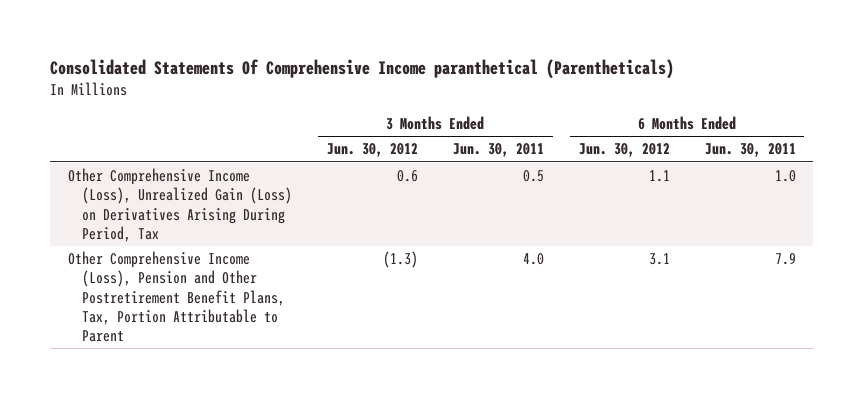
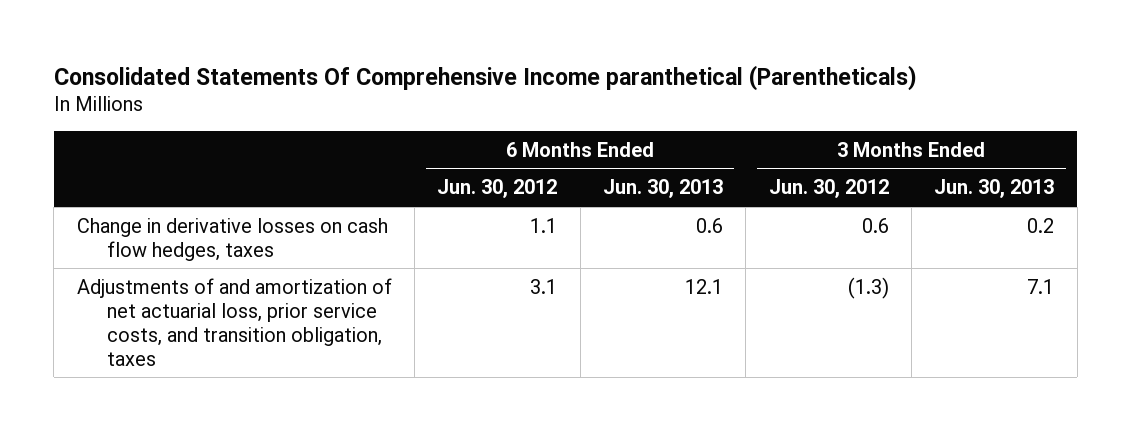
[452,143,544,158] Jun. 30, 2011 -> none
[704,143,796,158] Jun. 30, 2011 -> none
none -> [602,179,723,199] Jun. 30, 2013
none -> [934,179,1055,199] Jun. 30, 2013
[67,168,292,242] Other Comprehensive Income (Loss), Unrealized Gain (Loss) on Derivatives Arising During Period, Tax -> [76,217,388,261] Change in derivative losses on cash flow hedges, taxes
[67,251,285,343] Other Comprehensive Income (Loss), Pension and Other Postretirement Benefit Plans, Tax, Portion Attributable to Parent -> [76,277,392,366] Adjustments of and amortization of net actuarial loss, prior service costs, and transition obligation, taxes

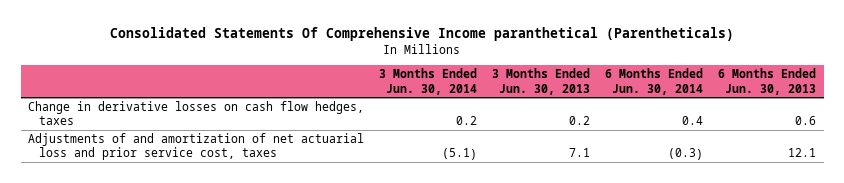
[437,179,558,199] Jun. 30, 2012 -> none
[768,179,889,199] Jun. 30, 2012 -> none
none -> [379,68,478,95] 3 Months Ended Jun. 30, 2014
none -> [605,68,704,95] 6 Months Ended Jun. 30, 2014
[76,277,392,366] Adjustments of and amortization of net actuarial loss, prior service costs, and transition obligation, taxes -> [28,132,365,161] Adjustments of and amortization of net actuarial loss and prior service cost, taxes

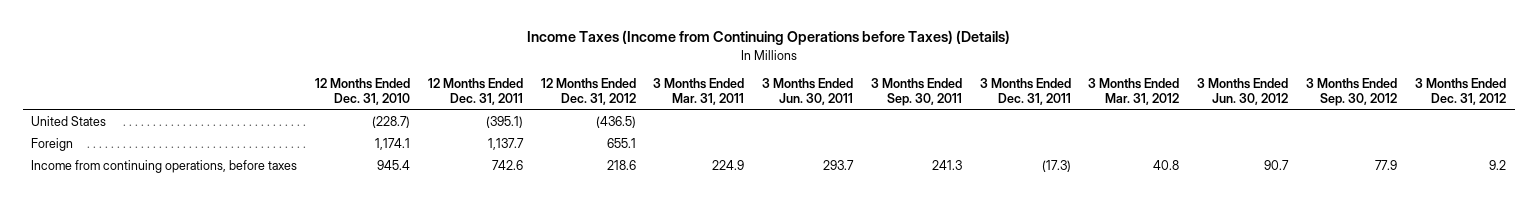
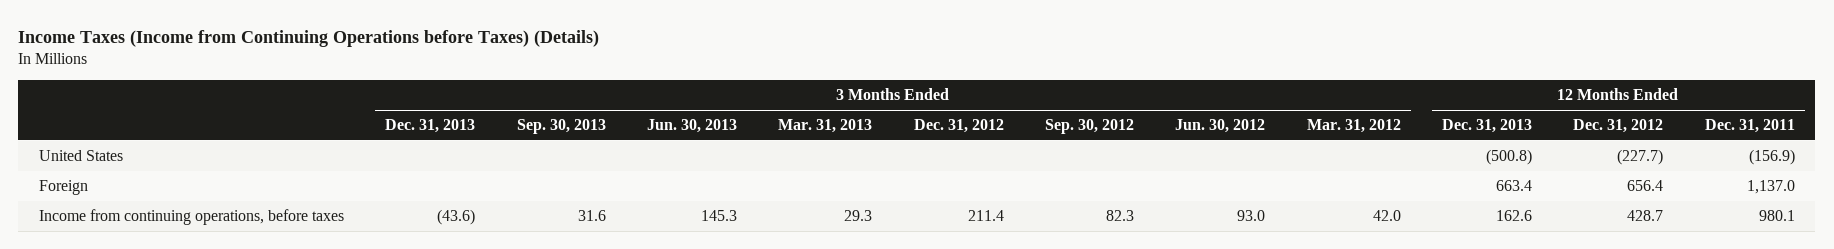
[315,77,411,105] 12 Months Ended Dec. 31, 2010 -> none
[653,77,745,105] 3 Months Ended Mar. 31, 2011 -> none
[762,77,854,105] 3 Months Ended Jun. 30, 2011 -> none
[870,77,962,106] 3 Months Ended Sep. 30, 2011 -> none
[979,77,1071,105] 3 Months Ended Dec. 31, 2011 -> none
none -> [385,119,476,134] Dec. 31, 2013
none -> [516,119,606,135] Sep. 30, 2013
none -> [646,119,737,134] Jun. 30, 2013
none -> [778,119,873,134] Mar. 31, 2013
none -> [1441,119,1532,134] Dec. 31, 2013
[485,115,523,128] (395.1) -> [1748,149,1795,166] (156.9)
[595,115,636,128] (436.5) -> [1617,149,1664,166] (227.7)
[487,137,524,150] 1,137.7 -> [1746,180,1795,195] 1,137.0
[606,137,636,148] 655.1 -> [1627,180,1664,192] 656.4
[491,159,523,170] 742.6 -> [1758,210,1795,222] 980.1
[606,159,636,170] 218.6 -> [1627,210,1664,222] 428.7
[1153,159,1180,170] 40.8 -> [1372,210,1401,222] 42.0
[1264,159,1290,170] 90.7 -> [1237,210,1266,222] 93.0
[1374,159,1397,170] 77.9 -> [1105,210,1134,222] 82.3
[1488,159,1506,170] 9.2 -> [967,210,1004,222] 211.4

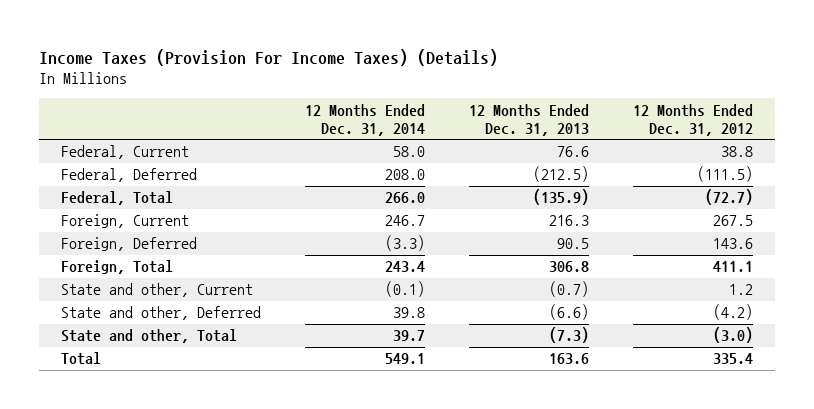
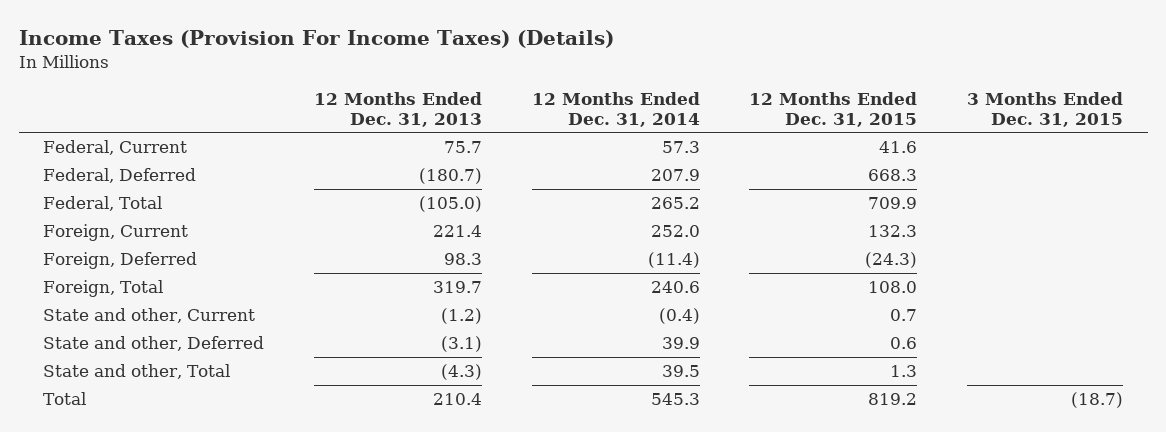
[633,103,754,136] 12 Months Ended Dec. 31, 2012 -> none
none -> [749,92,918,127] 12 Months Ended Dec. 31, 2015
none -> [966,92,1123,127] 3 Months Ended Dec. 31, 2015
[393,146,426,158] 58.0 -> [661,140,700,153] 57.3
[557,146,590,158] 76.6 -> [443,140,482,153] 75.7
[385,169,426,181] 208.0 -> [650,168,700,181] 207.9
[533,166,590,183] (212.5) -> [418,167,482,184] (180.7)
[385,192,426,204] 266.0 -> [650,196,700,209] 265.2
[533,189,590,206] (135.9) -> [418,195,482,212] (105.0)
[385,215,426,227] 246.7 -> [650,224,700,237] 252.0
[549,215,590,227] 216.3 -> [432,224,482,237] 221.4
[385,235,426,252] (3.3) -> [647,251,700,268] (11.4)
[557,238,590,250] 90.5 -> [443,252,482,265] 98.3
[385,261,426,273] 243.4 -> [650,280,700,293] 240.6
[549,261,590,273] 306.8 -> [432,280,482,293] 319.7
[385,281,426,298] (0.1) -> [658,307,700,324] (0.4)
[549,281,590,298] (0.7) -> [440,307,482,324] (1.2)
[393,307,426,319] 39.8 -> [661,336,700,349] 39.9
[549,304,590,321] (6.6) -> [440,335,482,352] (3.1)
[393,330,426,342] 39.7 -> [661,364,700,377] 39.5
[549,327,590,344] (7.3) -> [440,363,482,380] (4.3)
[385,353,426,365] 549.1 -> [650,392,700,405] 545.3
[549,353,590,365] 163.6 -> [432,392,482,405] 210.4

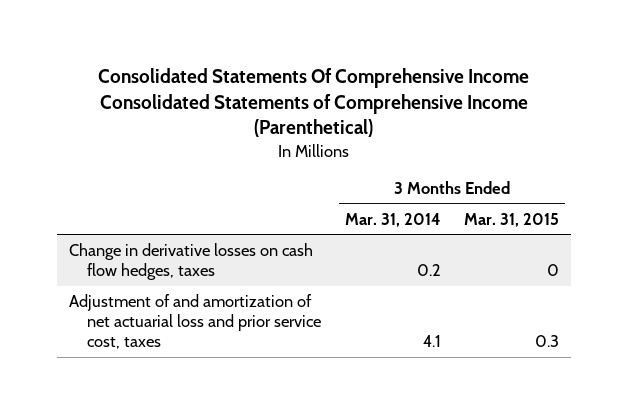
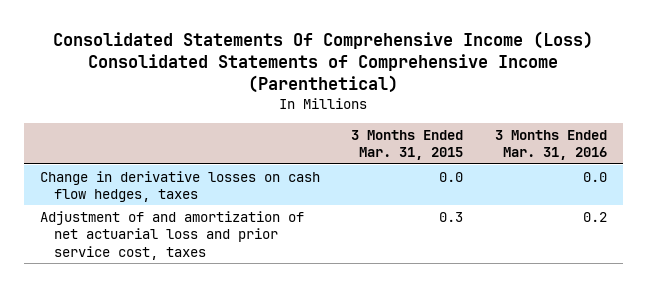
[98,67,530,138] Consolidated Statements Of Comprehensive Income Consolidated Statements of Comprehensive Income (Parenthetical) -> [53,31,594,94] Consolidated Statements Of Comprehensive Income (Loss) Consolidated Statements of Comprehensive Income (Parenthetical)
[344,212,441,227] Mar. 31, 2014 -> none
none -> [494,130,607,161] 3 Months Ended Mar. 31, 2016
[547,264,560,277] 0 -> [439,171,464,182] 0.0

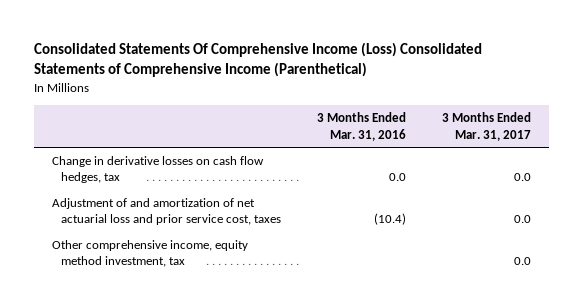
[351,130,464,161] 3 Months Ended Mar. 31, 2015 -> none
none -> [442,112,532,141] 3 Months Ended Mar. 31, 2017
[39,170,320,203] Change in derivative losses on cash flow hedges, taxes -> [51,156,264,184] Change in derivative losses on cash flow hedges, tax
[582,211,607,222] 0.2 -> [374,213,407,226] (10.4)
none -> [51,240,248,268] Other comprehensive income, equity method investment, tax

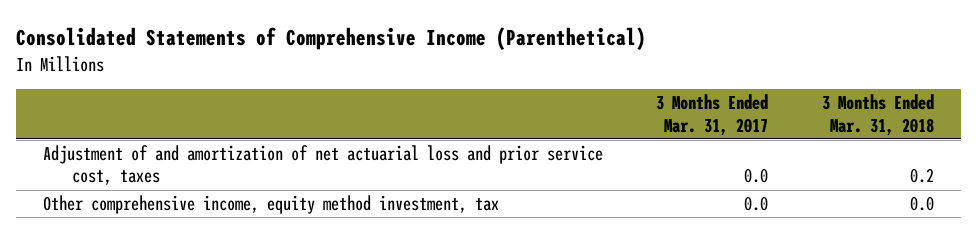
[33,42,482,78] Consolidated Statements Of Comprehensive Income (Loss) Consolidated Statements of Comprehensive Income (Parenthetical) -> [16,27,647,51] Consolidated Statements of Comprehensive Income (Parenthetical)
[317,112,407,141] 3 Months Ended Mar. 31, 2016 -> none
none -> [821,94,934,136] 3 Months Ended Mar. 31, 2018
[51,156,264,184] Change in derivative losses on cash flow hedges, tax -> none

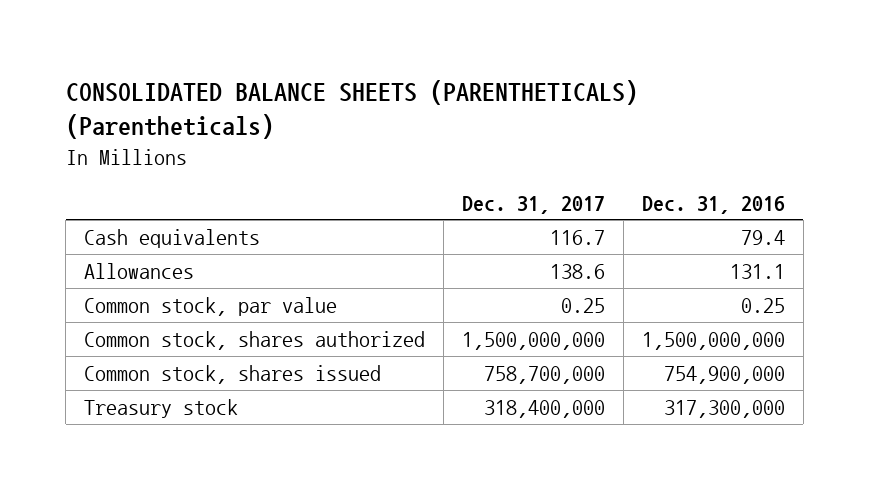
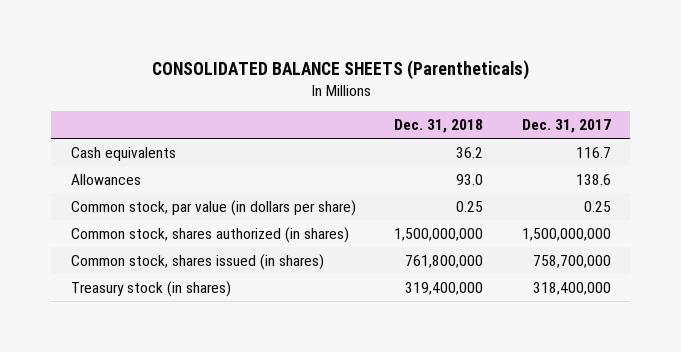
[65,79,638,139] CONSOLIDATED BALANCE SHEETS (PARENTHETICALS) (Parentheticals) -> [151,60,529,81] CONSOLIDATED BALANCE SHEETS (Parentheticals)
[641,195,785,214] Dec. 31, 2016 -> none
none -> [394,119,484,134] Dec. 31, 2018
[83,296,337,316] Common stock, par value -> [70,199,356,216] Common stock, par value (in dollars per share)
[83,330,425,350] Common stock, shares authorized -> [70,226,349,243] Common stock, shares authorized (in shares)
[83,364,381,384] Common stock, shares issued -> [70,253,324,270] Common stock, shares issued (in shares)
[83,398,238,418] Treasury stock -> [70,280,231,297] Treasury stock (in shares)

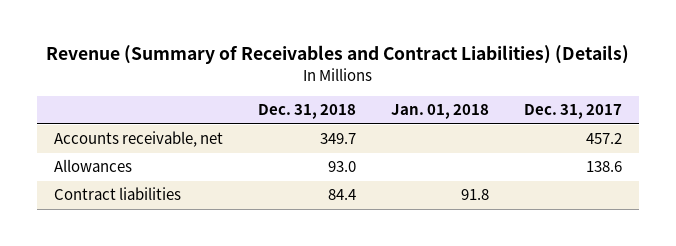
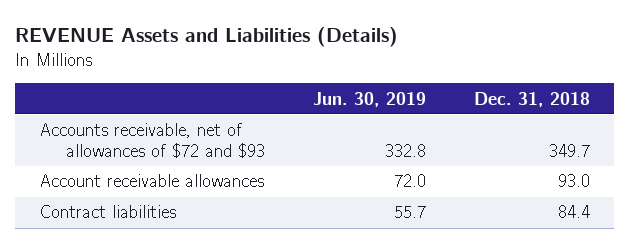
[45,45,629,65] Revenue (Summary of Receivables and Contract Liabilities) (Details) -> [14,26,398,47] REVENUE Assets and Liabilities (Details)
[390,104,489,120] Jan. 01, 2018 -> none
[523,104,622,120] Dec. 31, 2017 -> none
none -> [313,91,427,107] Jun. 30, 2019
[54,159,133,173] Allowances -> none
[54,131,224,148] Accounts receivable, net -> [38,123,266,158] Accounts receivable, net of allowances of $72 and $93
none -> [38,174,264,188] Account receivable allowances

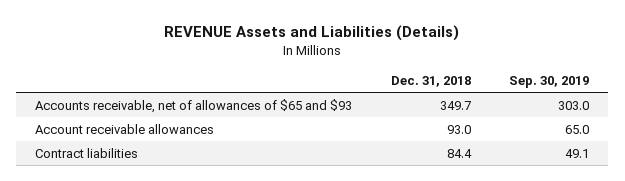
[313,91,427,107] Jun. 30, 2019 -> none
none -> [509,75,590,88] Sep. 30, 2019
[38,123,266,158] Accounts receivable, net of allowances of $72 and $93 -> [35,98,353,113] Accounts receivable, net of allowances of $65 and $93

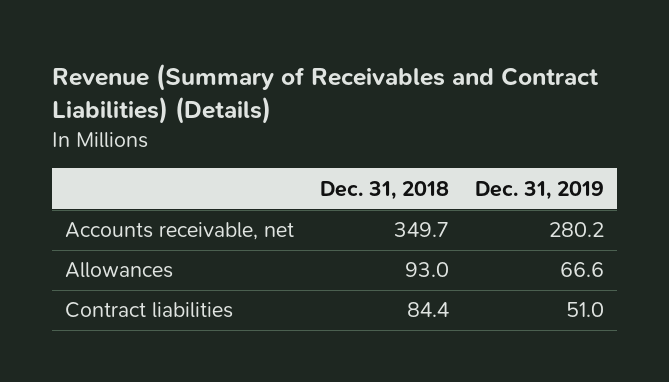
[164,24,460,41] REVENUE Assets and Liabilities (Details) -> [51,62,599,125] Revenue (Summary of Receivables and Contract Liabilities) (Details)
[509,75,590,88] Sep. 30, 2019 -> none
none -> [474,180,604,200] Dec. 31, 2019
[35,123,215,134] Account receivable allowances -> none
[35,98,353,113] Accounts receivable, net of allowances of $65 and $93 -> [64,222,294,241] Accounts receivable, net
none -> [64,262,173,279] Allowances

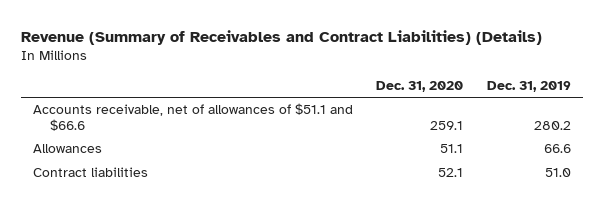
[319,180,449,200] Dec. 31, 2018 -> none
none -> [376,80,464,92] Dec. 31, 2020
[64,222,294,241] Accounts receivable, net -> [33,103,354,131] Accounts receivable, net of allowances of $51.1 and $66.6

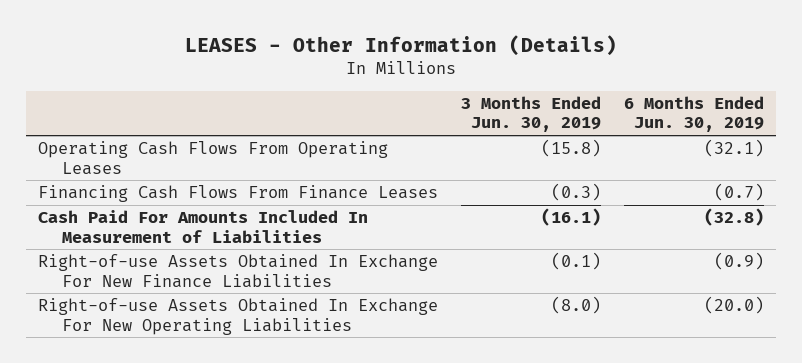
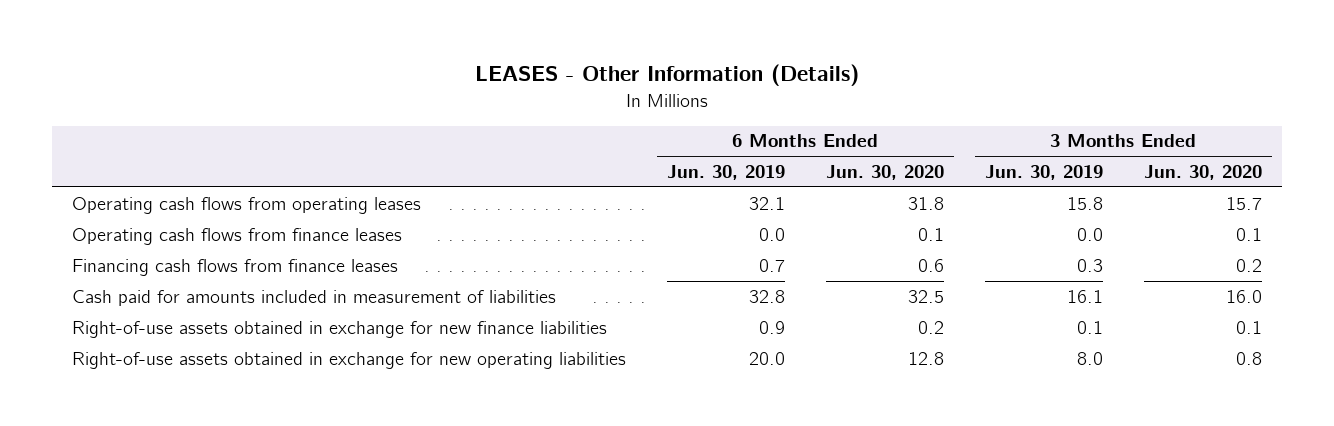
none -> [825,165,944,181] Jun. 30, 2020
none -> [1143,165,1262,181] Jun. 30, 2020
[38,141,389,175] Operating Cash Flows From Operating Leases -> [72,196,422,214] Operating cash flows from operating leases
[541,139,602,158] (15.8) -> [1066,196,1103,210] 15.8
[704,139,765,158] (32.1) -> [748,196,785,210] 32.1
none -> [72,227,403,245] Operating cash flows from finance leases
[38,185,439,203] Financing Cash Flows From Finance Leases -> [72,258,399,276] Financing cash flows from finance leases
[551,183,602,202] (0.3) -> [1076,258,1103,272] 0.3
[714,183,765,202] (0.7) -> [758,258,785,272] 0.7
[38,210,369,243] Cash Paid For Amounts Included In Measurement of Liabilities -> [72,289,557,306] Cash paid for amounts included in measurement of liabilities
[541,208,602,227] (16.1) -> [1066,289,1103,303] 16.1
[704,208,765,227] (32.8) -> [748,289,785,303] 32.8
[38,254,439,288] Right-of-use Assets Obtained In Exchange For New Finance Liabilities -> [72,320,608,338] Right-of-use assets obtained in exchange for new finance liabilities
[551,252,602,271] (0.1) -> [1076,320,1103,334] 0.1
[714,252,765,271] (0.9) -> [758,320,785,334] 0.9
[38,298,439,335] Right-of-use Assets Obtained In Exchange For New Operating Liabilities -> [72,351,627,369] Right-of-use assets obtained in exchange for new operating liabilities
[551,296,602,315] (8.0) -> [1076,351,1103,365] 8.0
[704,296,765,315] (20.0) -> [748,351,785,365] 20.0

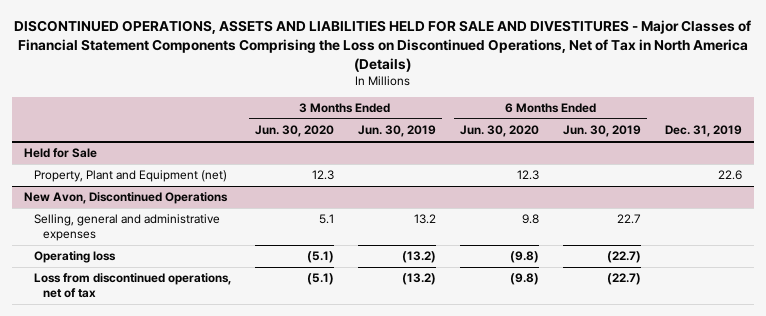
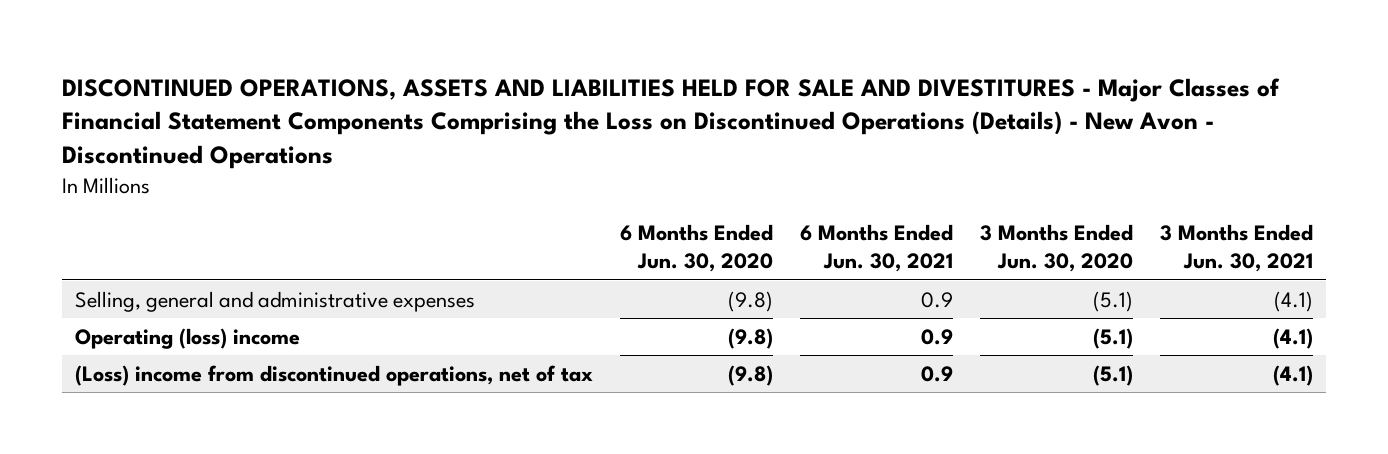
[14,20,752,72] DISCONTINUED OPERATIONS, ASSETS AND LIABILITIES HELD FOR SALE AND DIVESTITURES - Major Classes of Financial Statement Components Comprising the Loss on Discontinued Operations, Net of Tax in North America (Details) -> [61,77,1280,170] DISCONTINUED OPERATIONS, ASSETS AND LIABILITIES HELD FOR SALE AND DIVESTITURES - Major Classes of Financial Statement Components Comprising the Loss on Discontinued Operations (Details) - New Avon - Discontinued Operations
[357,125,436,138] Jun. 30, 2019 -> none
[563,125,642,138] Jun. 30, 2019 -> none
[665,125,743,138] Dec. 31, 2019 -> none
none -> [800,224,954,273] 6 Months Ended Jun. 30, 2021
none -> [1159,224,1313,273] 3 Months Ended Jun. 30, 2021
[24,148,98,159] Held for Sale -> none
[33,170,227,183] Property, Plant and Equipment (net) -> none
[24,192,229,205] New Avon, Discontinued Operations -> none
[318,214,334,225] 5.1 -> [1092,290,1133,312] (5.1)
[522,214,540,225] 9.8 -> [728,290,774,312] (9.8)
[33,251,116,264] Operating loss -> [75,327,301,349] Operating (loss) income
[33,273,231,298] Loss from discontinued operations, net of tax -> [75,364,594,386] (Loss) income from discontinued operations, net of tax

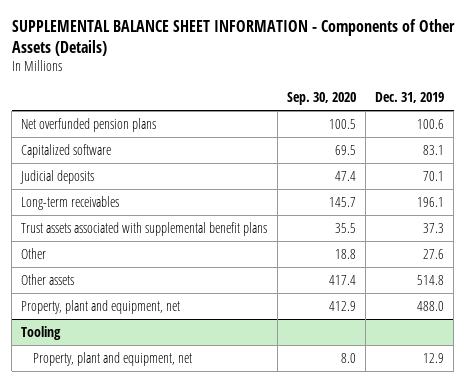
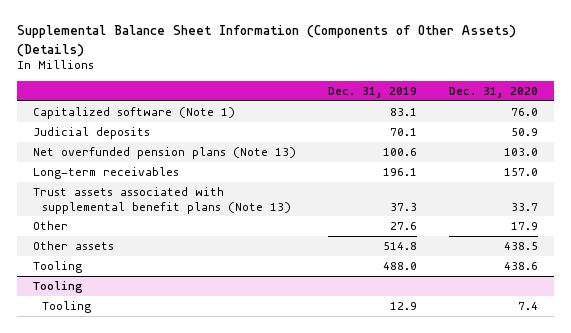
[11,19,455,57] SUPPLEMENTAL BALANCE SHEET INFORMATION - Components of Other Assets (Details) -> [17,25,517,57] Supplemental Balance Sheet Information (Components of Other Assets) (Details)
[286,92,356,106] Sep. 30, 2020 -> none
none -> [448,87,538,99] Dec. 31, 2020
[21,117,157,132] Net overfunded pension plans -> none
[21,143,112,158] Capitalized software -> [33,106,236,119] Capitalized software (Note 1)
none -> [33,146,297,159] Net overfunded pension plans (Note 13)
[21,221,268,236] Trust assets associated with supplemental benefit plans -> [33,186,291,214] Trust assets associated with supplemental benefit plans (Note 13)
[21,299,181,314] Property, plant and equipment, net -> [33,260,83,273] Tooling
[32,351,192,366] Property, plant and equipment, net -> [41,300,91,313] Tooling

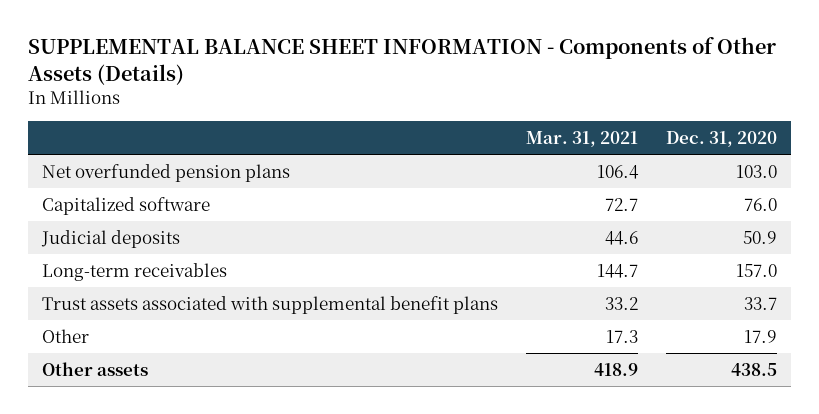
[17,25,517,57] Supplemental Balance Sheet Information (Components of Other Assets) (Details) -> [27,37,776,86] SUPPLEMENTAL BALANCE SHEET INFORMATION - Components of Other Assets (Details)
[327,87,417,99] Dec. 31, 2019 -> none
none -> [525,131,638,148] Mar. 31, 2021
none -> [41,163,290,182] Net overfunded pension plans
[33,106,236,119] Capitalized software (Note 1) -> [41,196,210,215] Capitalized software
[33,146,297,159] Net overfunded pension plans (Note 13) -> none
[33,186,291,214] Trust assets associated with supplemental benefit plans (Note 13) -> [41,295,498,314] Trust assets associated with supplemental benefit plans
[33,260,83,273] Tooling -> none
[33,280,84,293] Tooling -> none
[41,300,91,313] Tooling -> none

